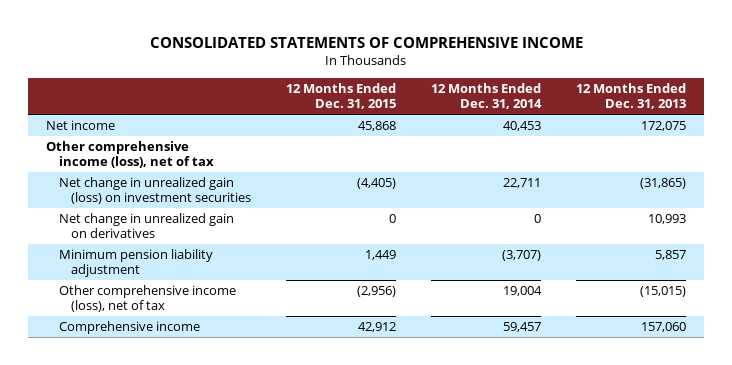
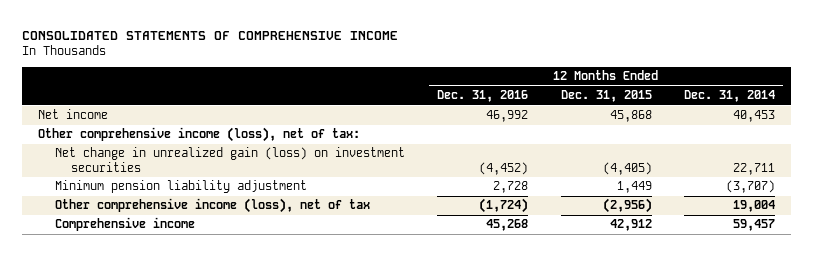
[576,83,687,110] 12 Months Ended Dec. 31, 2013 -> none
none -> [437,90,529,103] Dec. 31, 2016
[45,141,214,169] Other comprehensive income (loss), net of tax -> [38,127,361,143] Other comprehensive income (loss), net of tax:
[58,213,234,239] Net change in unrealized gain on derivatives -> none

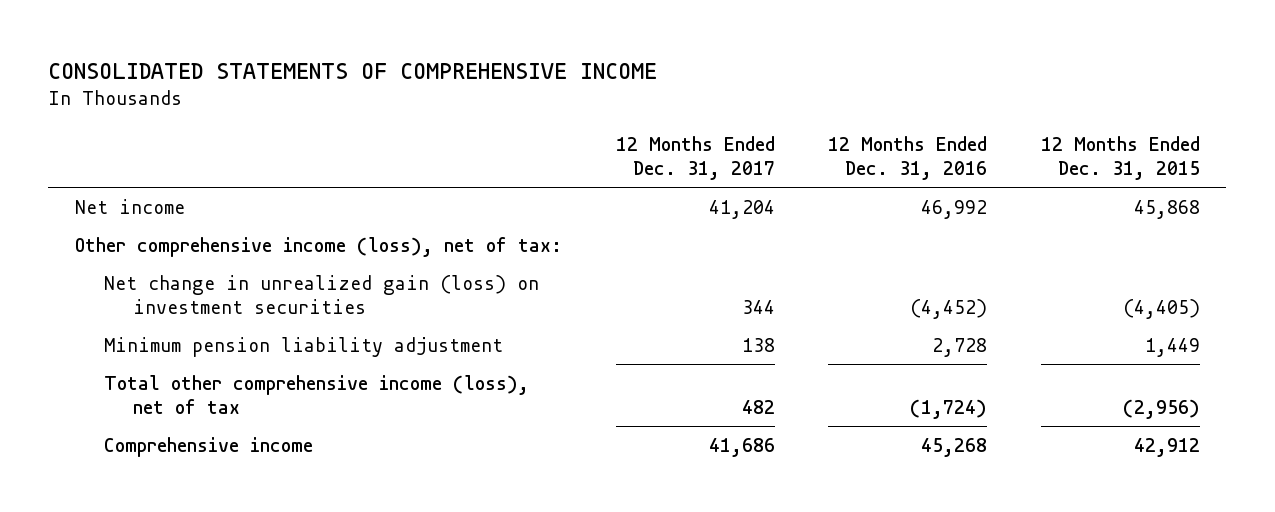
[683,90,775,103] Dec. 31, 2014 -> none
none -> [615,135,775,180] 12 Months Ended Dec. 31, 2017
[54,198,370,214] Other comprehensive income (loss), net of tax -> [104,374,530,414] Total other comprehensive income (loss), net of tax

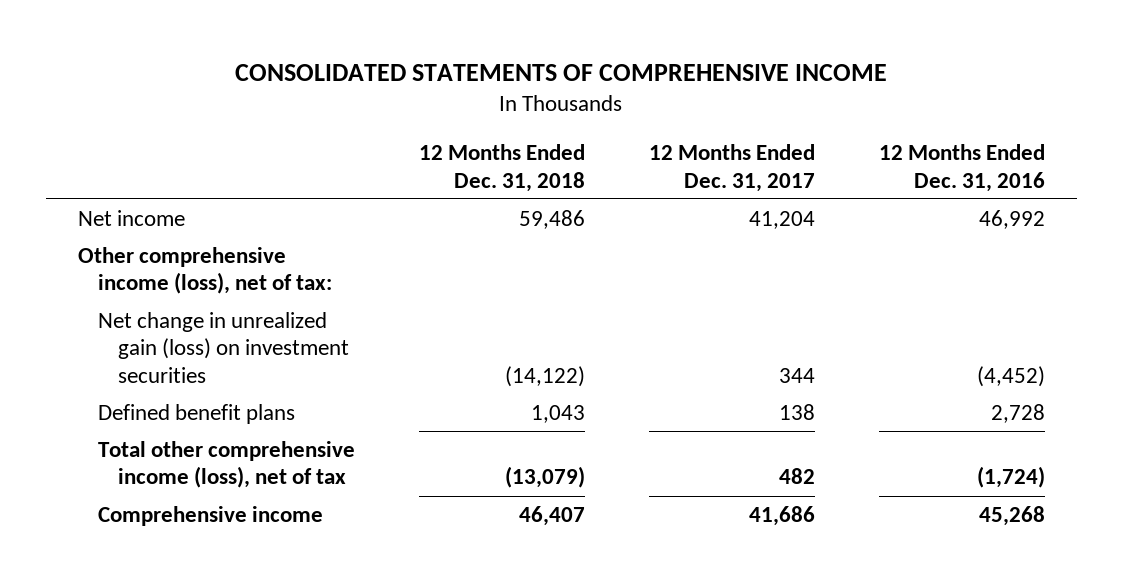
[1040,135,1200,180] 12 Months Ended Dec. 31, 2015 -> none
none -> [418,144,585,192] 12 Months Ended Dec. 31, 2018
[104,336,504,357] Minimum pension liability adjustment -> [97,404,295,425] Defined benefit plans

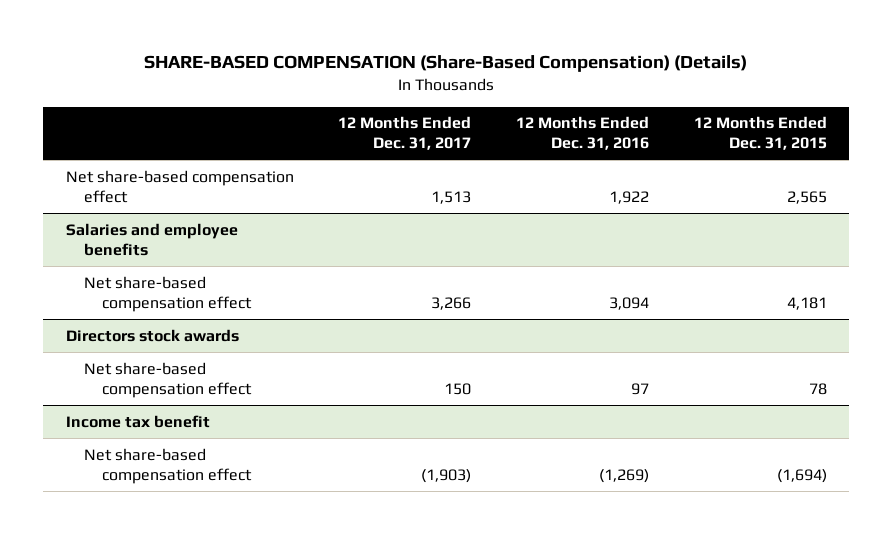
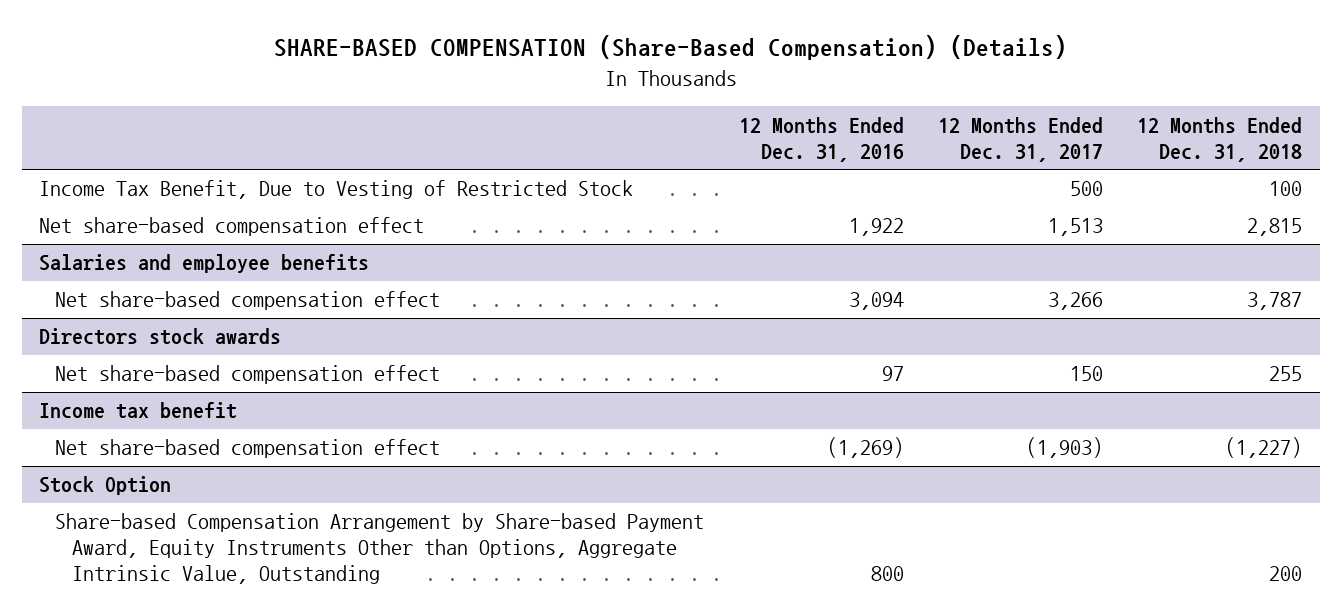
[693,116,827,151] 12 Months Ended Dec. 31, 2015 -> none
none -> [1137,116,1303,162] 12 Months Ended Dec. 31, 2018
none -> [38,180,633,200] Income Tax Benefit, Due to Vesting of Restricted Stock
none -> [38,476,171,496] Stock Option
none -> [55,513,705,585] Share-based Compensation Arrangement by Share-based Payment Award, Equity Instruments Other than Options, Aggregate Intrinsic Value, Outstanding

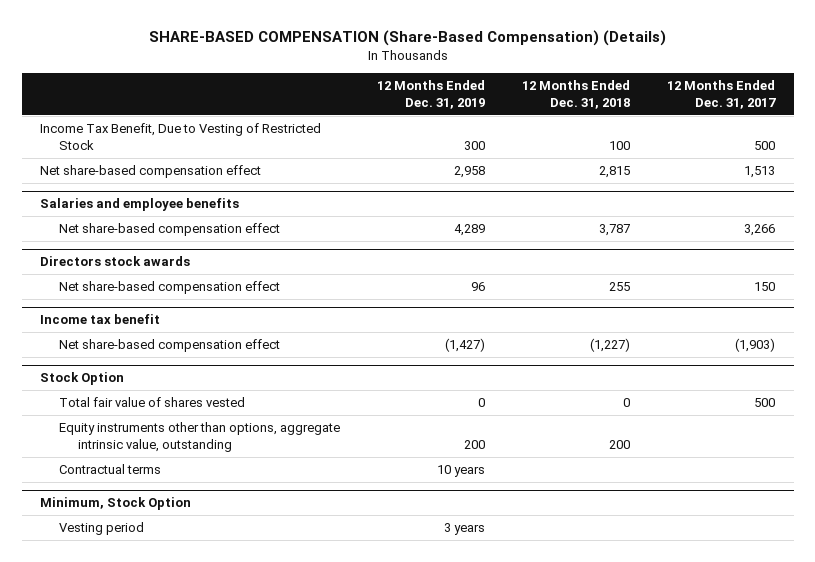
[738,116,904,162] 12 Months Ended Dec. 31, 2016 -> none
none -> [377,80,486,109] 12 Months Ended Dec. 31, 2019
none -> [59,397,246,408] Total fair value of shares vested
[55,513,705,585] Share-based Compensation Arrangement by Share-based Payment Award, Equity Instruments Other than Options, Aggregate Intrinsic Value, Outstanding -> [59,422,341,452] Equity instruments other than options, aggregate intrinsic value, outstanding
none -> [59,464,162,475] Contractual terms
none -> [40,497,192,511] Minimum, Stock Option
none -> [59,522,145,536] Vesting period

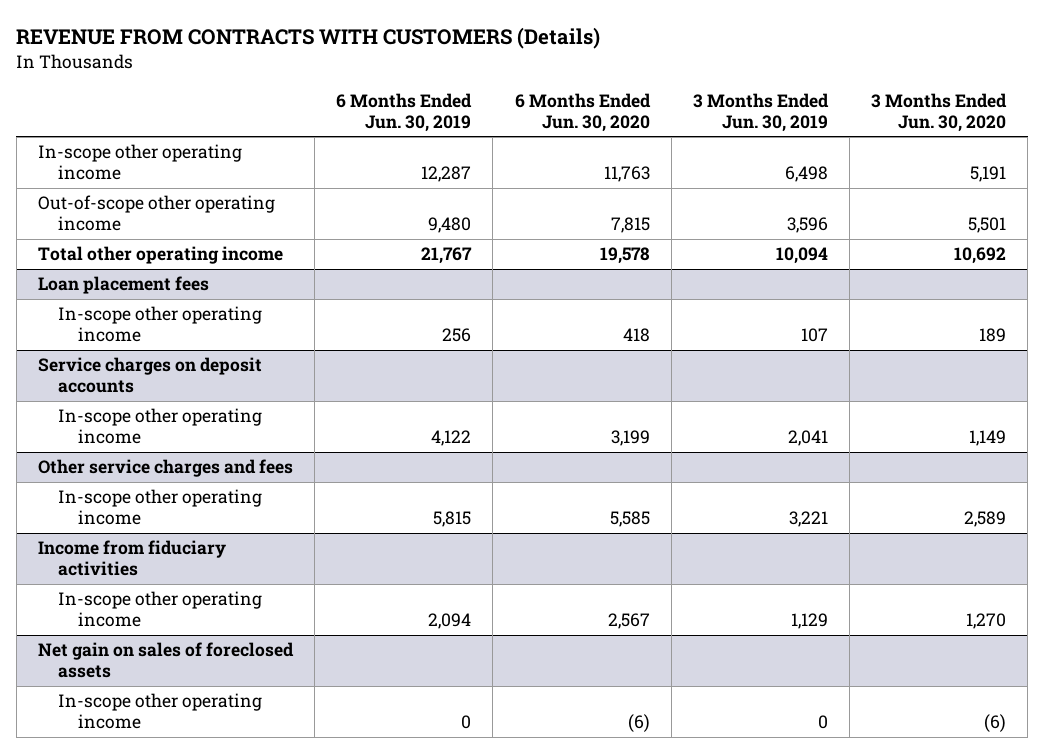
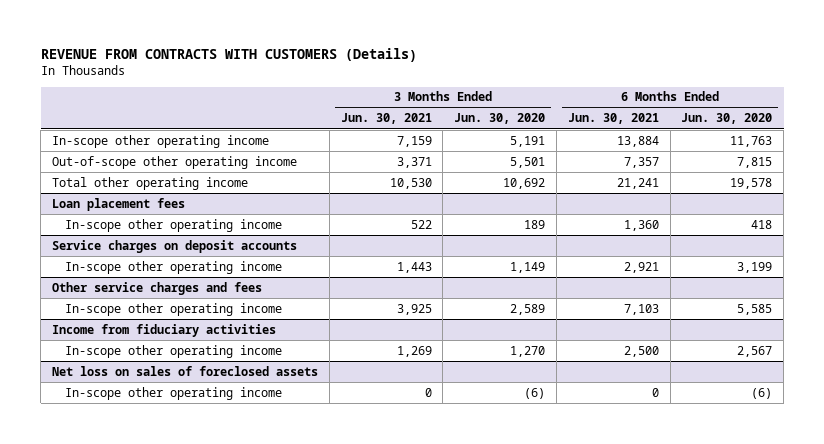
[336,92,473,132] 6 Months Ended Jun. 30, 2019 -> none
[692,92,829,132] 3 Months Ended Jun. 30, 2019 -> none
none -> [340,113,432,125] Jun. 30, 2021
none -> [567,113,659,125] Jun. 30, 2021
[38,642,295,679] Net gain on sales of foreclosed assets -> [51,365,318,376] Net loss on sales of foreclosed assets

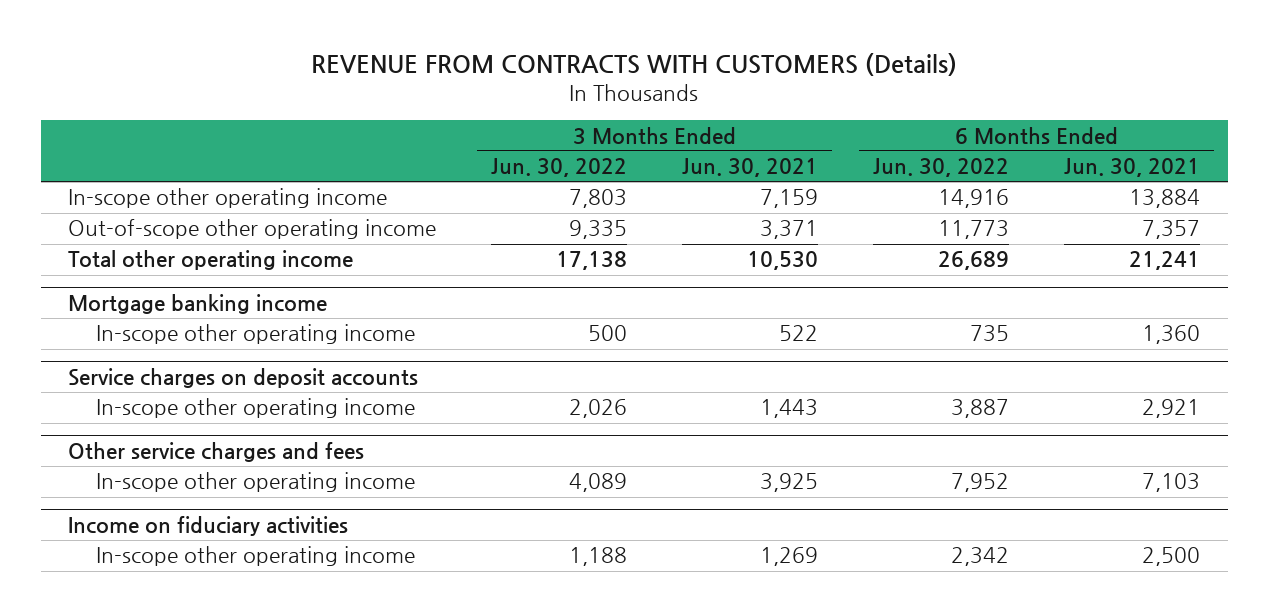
[454,113,546,125] Jun. 30, 2020 -> none
[681,113,773,125] Jun. 30, 2020 -> none
none -> [491,158,628,178] Jun. 30, 2022
none -> [873,158,1010,178] Jun. 30, 2022
[51,197,185,211] Loan placement fees -> [68,293,328,314] Mortgage banking income
[51,323,276,337] Income from fiduciary activities -> [68,515,349,536] Income on fiduciary activities
[51,365,318,376] Net loss on sales of foreclosed assets -> none
[65,386,283,400] In-scope other operating income -> none

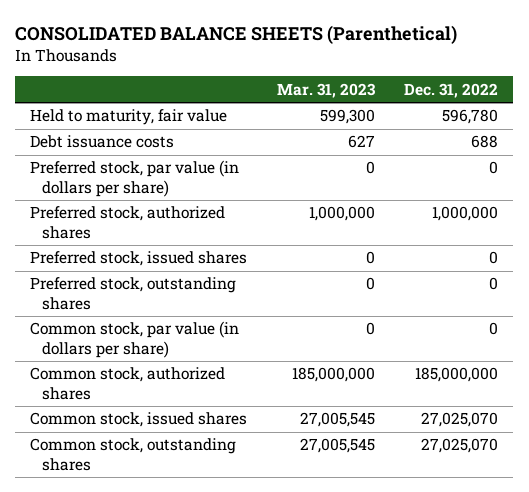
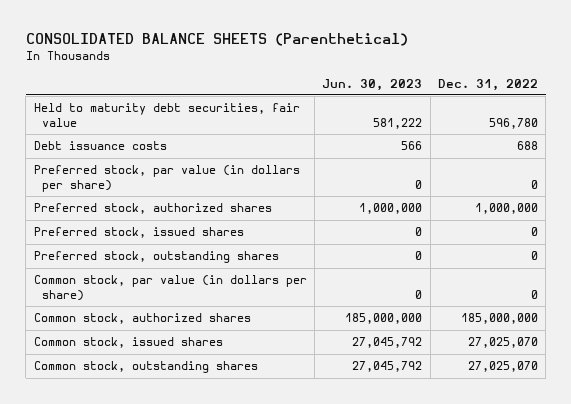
[276,82,376,98] Mar. 31, 2023 -> none
none -> [322,78,423,91] Jun. 30, 2023
[30,109,228,126] Held to maturity, fair value -> [33,103,300,127] Held to maturity debt securities, fair value

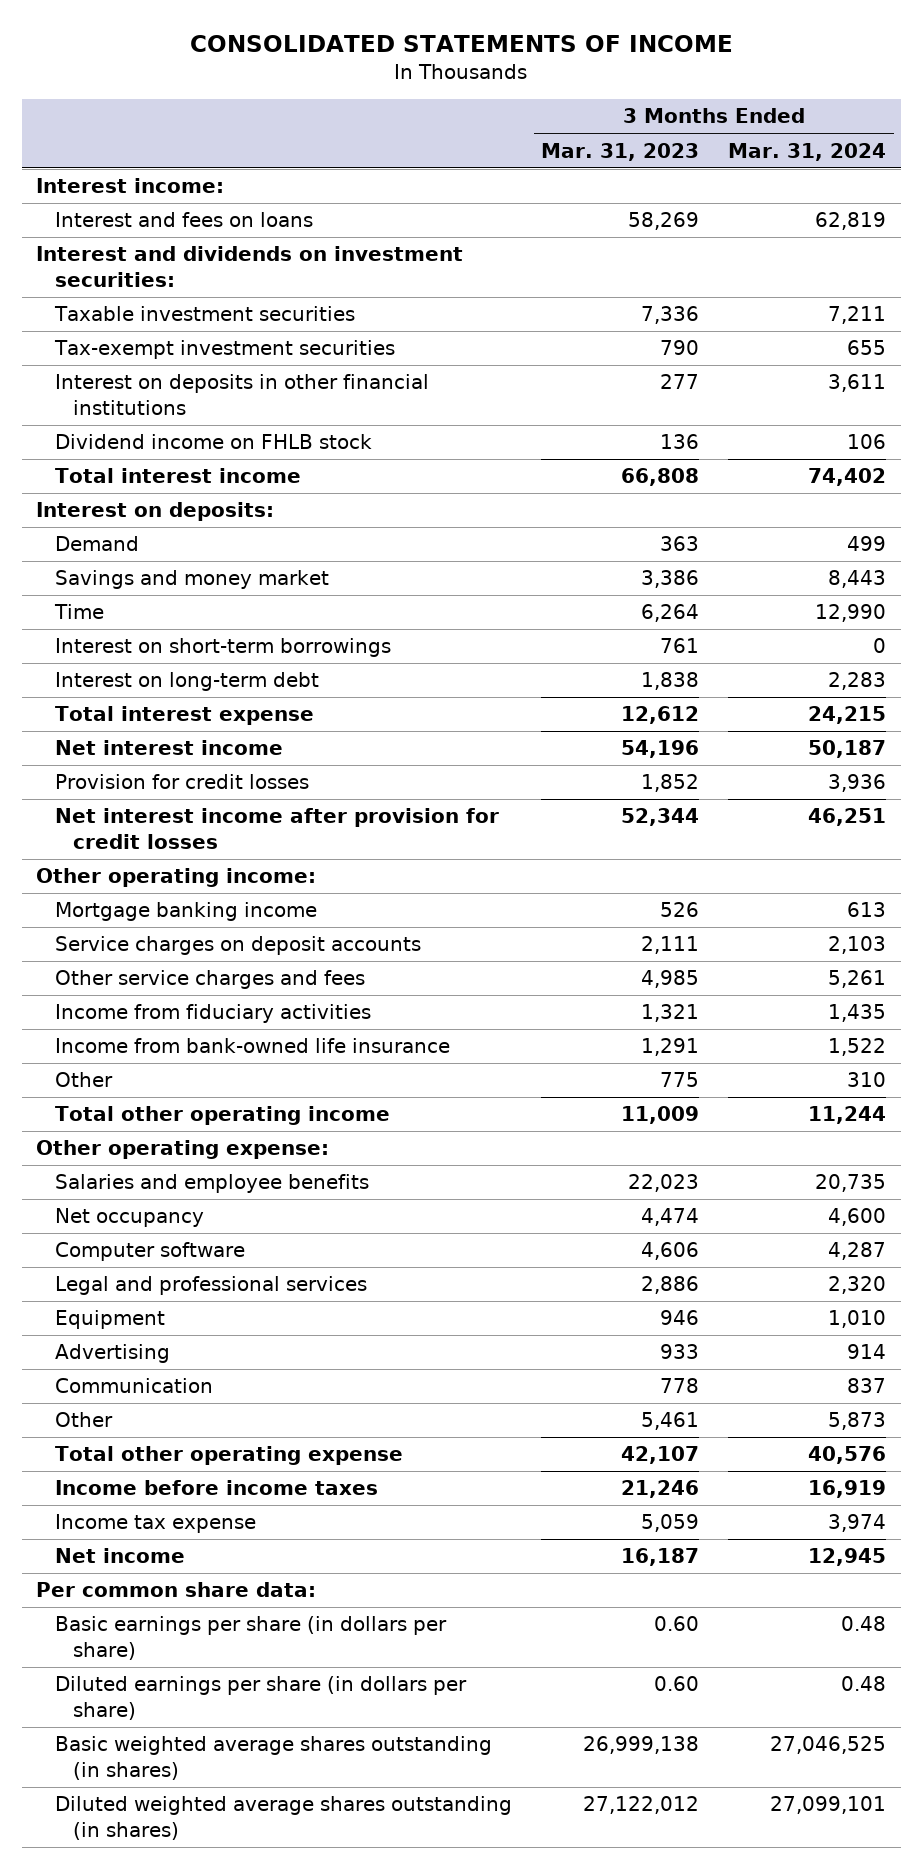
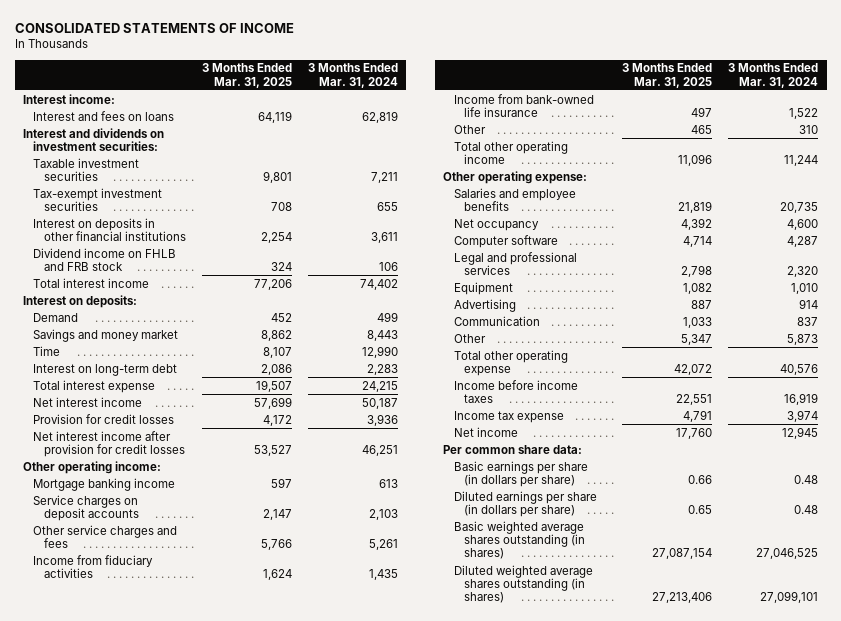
[540,142,699,161] Mar. 31, 2023 -> none
none -> [202,63,293,88] 3 Months Ended Mar. 31, 2025
[54,434,372,450] Dividend income on FHLB stock -> [33,247,177,272] Dividend income on FHLB and FRB stock
[54,638,391,658] Interest on short-term borrowings -> none

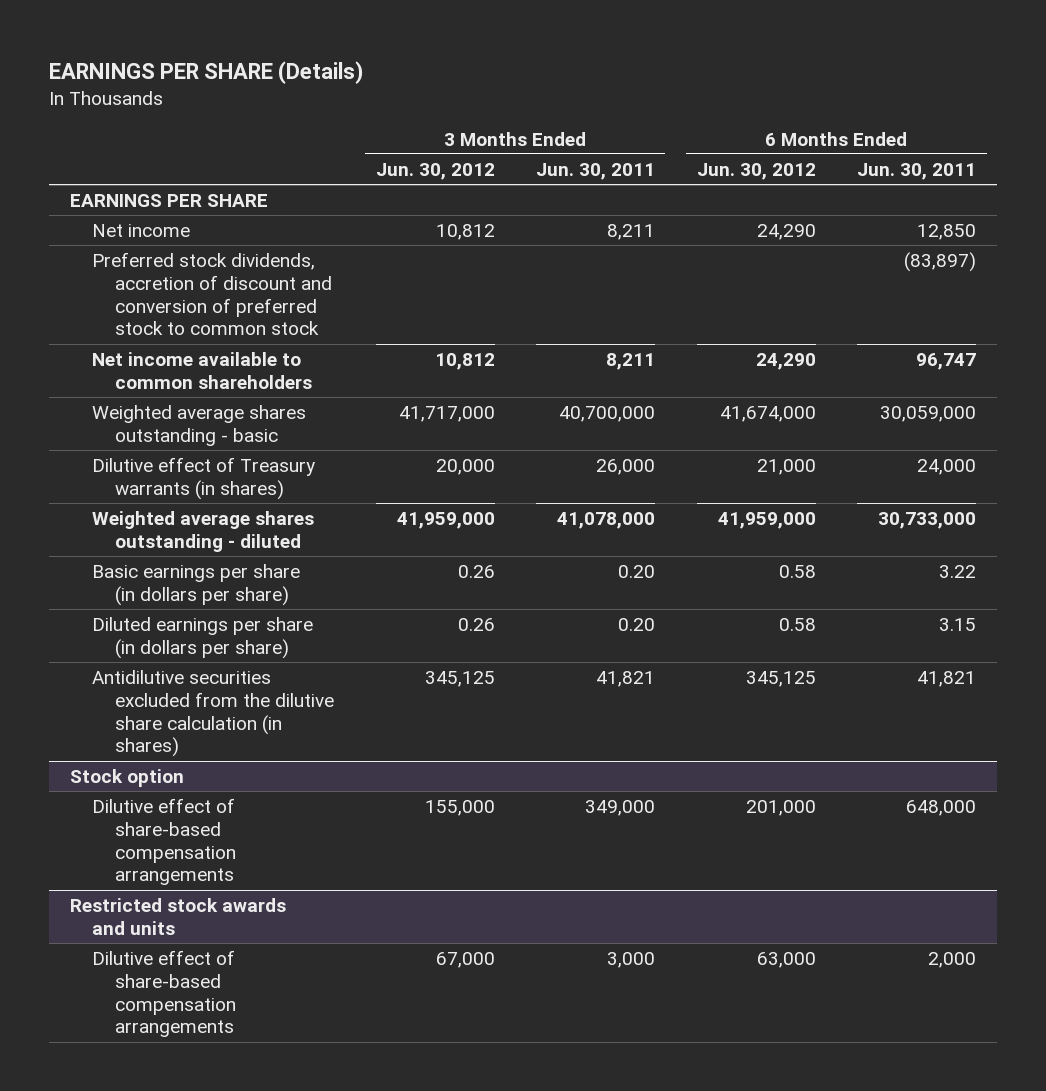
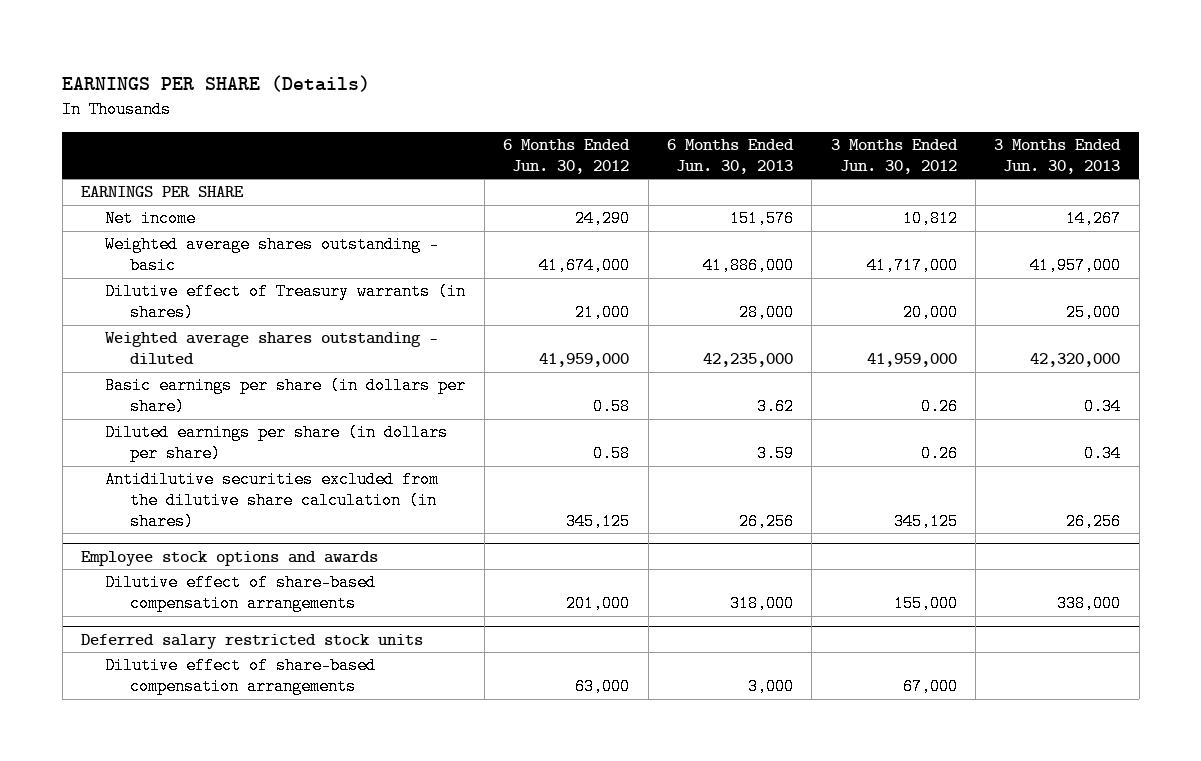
[536,162,656,180] Jun. 30, 2011 -> none
[857,162,977,180] Jun. 30, 2011 -> none
none -> [666,138,794,174] 6 Months Ended Jun. 30, 2013
none -> [994,138,1122,174] 3 Months Ended Jun. 30, 2013
[92,251,332,336] Preferred stock dividends, accretion of discount and conversion of preferred stock to common stock -> none
[92,351,312,389] Net income available to common shareholders -> none
[69,768,184,787] Stock option -> none
none -> [80,550,378,566] Employee stock options and awards
[69,897,286,935] Restricted stock awards and units -> none
none -> [80,633,423,649] Deferred salary restricted stock units

